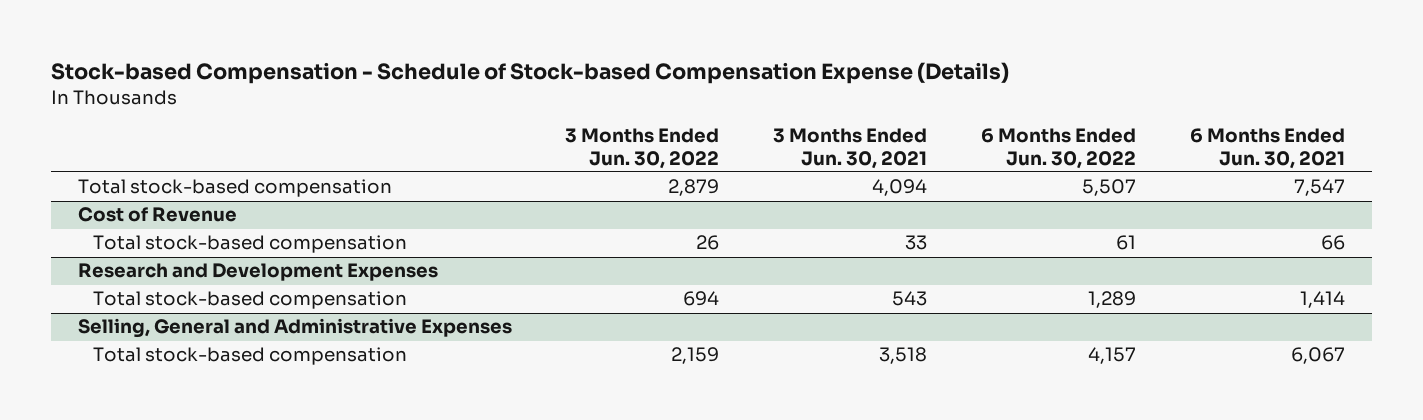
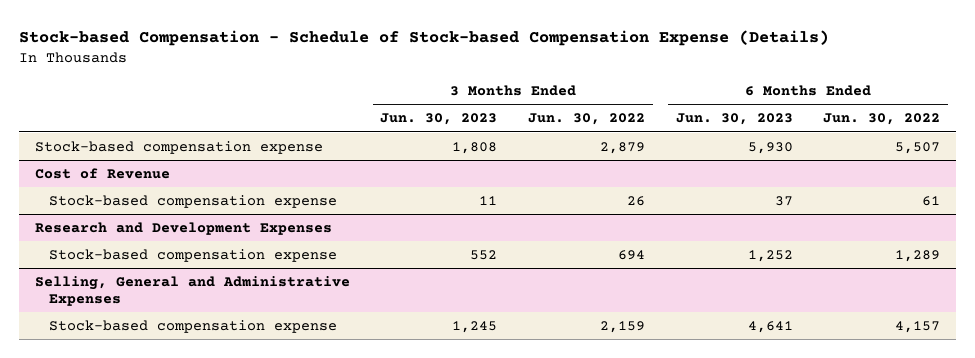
[773,128,928,169] 3 Months Ended Jun. 30, 2021 -> none
[1190,128,1346,169] 6 Months Ended Jun. 30, 2021 -> none
none -> [380,113,498,126] Jun. 30, 2023
none -> [675,113,793,126] Jun. 30, 2023
[77,179,392,198] Total stock-based compensation -> [34,140,323,154] Stock-based compensation expense
[93,235,408,254] Total stock-based compensation -> [49,194,338,208] Stock-based compensation expense
[93,291,408,310] Total stock-based compensation -> [49,248,338,262] Stock-based compensation expense
[93,347,408,366] Total stock-based compensation -> [49,319,338,333] Stock-based compensation expense

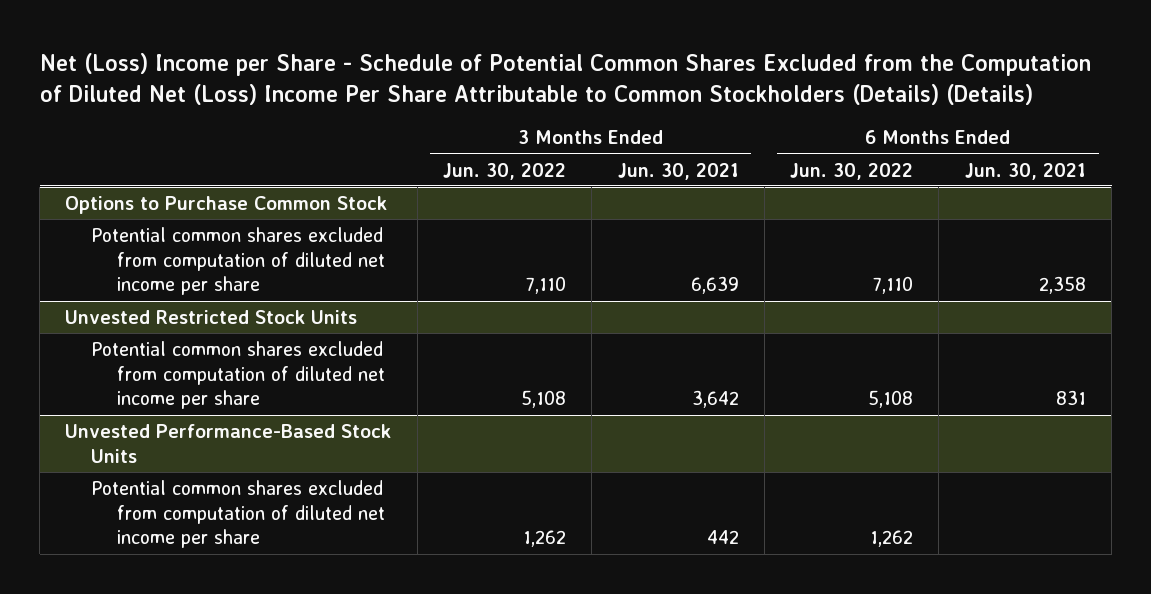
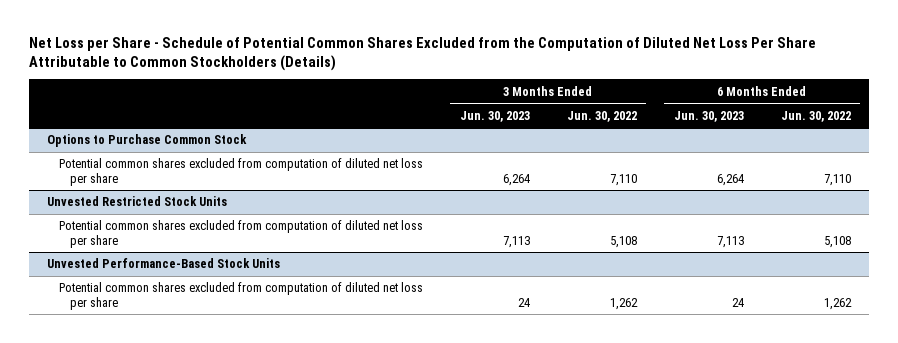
[39,52,1091,105] Net (Loss) Income per Share - Schedule of Potential Common Shares Excluded from the Computation of Diluted Net (Loss) Income Per Share Attributable to Common Stockholders (Details) (Details) -> [28,36,816,72] Net Loss per Share - Schedule of Potential Common Shares Excluded from the Computation of Diluted Net Loss Per Share Attributable to Common Stockholders (Details)
[617,162,739,180] Jun. 30, 2021 -> none
[964,162,1086,180] Jun. 30, 2021 -> none
none -> [459,110,530,122] Jun. 30, 2023
none -> [673,110,744,122] Jun. 30, 2023
[91,226,385,296] Potential common shares excluded from computation of diluted net income per share -> [58,158,423,186] Potential common shares excluded from computation of diluted net loss per share
[91,340,385,410] Potential common shares excluded from computation of diluted net income per share -> [58,220,423,248] Potential common shares excluded from computation of diluted net loss per share
[91,479,385,549] Potential common shares excluded from computation of diluted net income per share -> [58,282,423,310] Potential common shares excluded from computation of diluted net loss per share

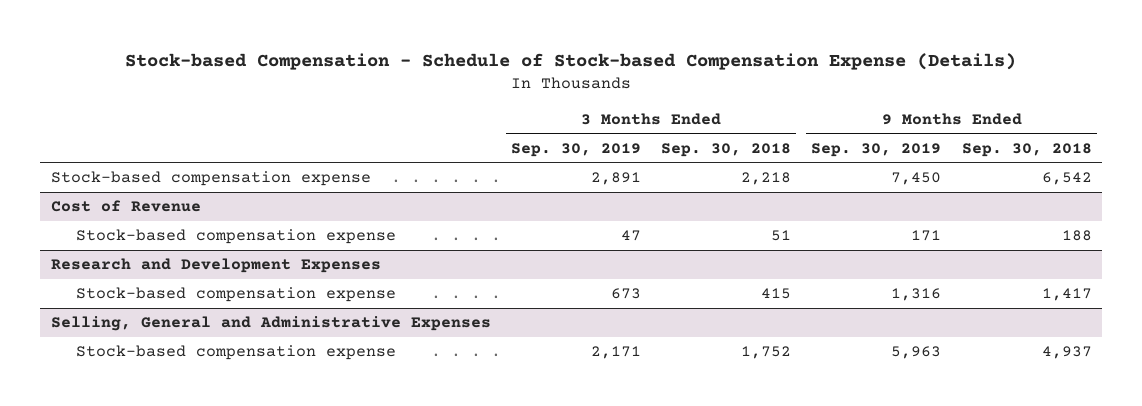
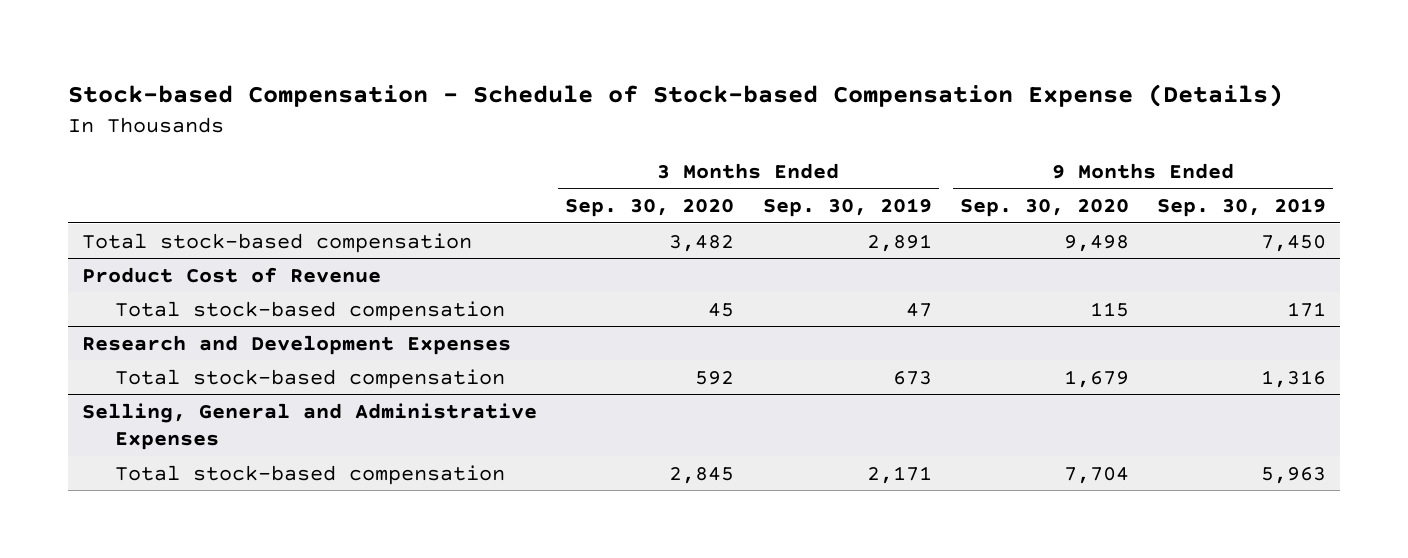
[661,142,792,157] Sep. 30, 2018 -> none
[961,142,1092,157] Sep. 30, 2018 -> none
none -> [565,199,735,218] Sep. 30, 2020
none -> [959,199,1129,218] Sep. 30, 2020
[50,171,371,187] Stock-based compensation expense -> [81,232,472,253] Total stock-based compensation
[50,200,201,213] Cost of Revenue -> [81,266,381,283] Product Cost of Revenue
[76,229,397,245] Stock-based compensation expense -> [115,300,506,321] Total stock-based compensation
[76,287,397,303] Stock-based compensation expense -> [115,368,506,389] Total stock-based compensation
[76,345,397,361] Stock-based compensation expense -> [115,464,506,485] Total stock-based compensation

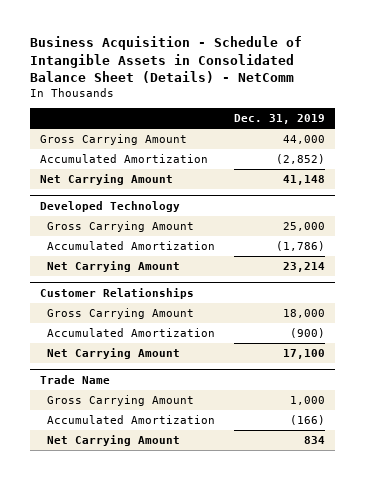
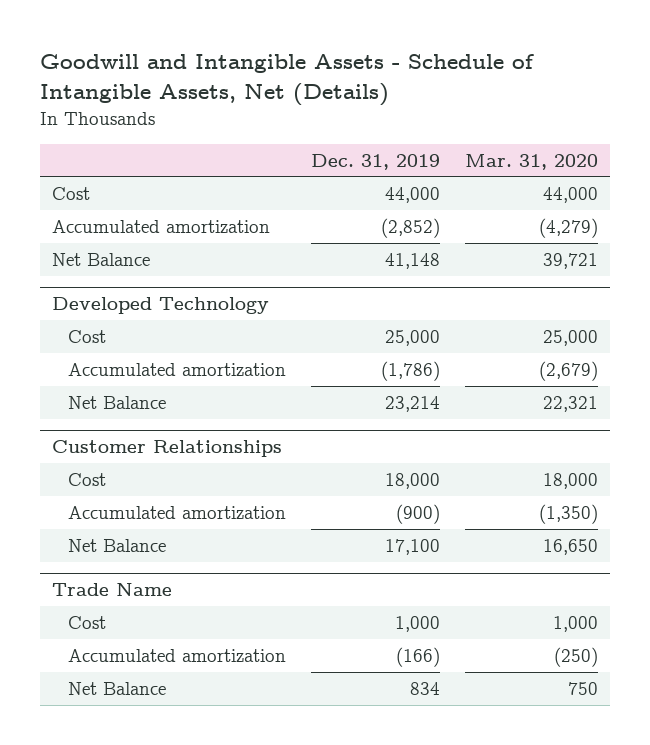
[30,36,303,83] Business Acquisition - Schedule of Intangible Assets in Consolidated Balance Sheet (Details) - NetComm -> [40,54,535,106] Goodwill and Intangible Assets - Schedule of Intangible Assets, Net (Details)
none -> [464,153,598,170] Mar. 31, 2020
[39,134,187,146] Gross Carrying Amount -> [52,187,91,201] Cost
[39,154,208,164] Accumulated Amortization -> [52,220,271,234] Accumulated amortization
[39,174,173,186] Net Carrying Amount -> [52,253,151,267] Net Balance
[47,221,195,233] Gross Carrying Amount -> [68,330,107,344] Cost
[47,241,216,251] Accumulated Amortization -> [68,363,287,377] Accumulated amortization
[47,261,181,273] Net Carrying Amount -> [68,396,167,410] Net Balance
[47,308,195,320] Gross Carrying Amount -> [68,473,107,487] Cost
[47,328,216,338] Accumulated Amortization -> [68,506,287,520] Accumulated amortization
[47,348,181,360] Net Carrying Amount -> [68,539,167,553] Net Balance
[47,395,195,407] Gross Carrying Amount -> [68,616,107,630] Cost
[47,415,216,425] Accumulated Amortization -> [68,649,287,663] Accumulated amortization
[47,435,181,447] Net Carrying Amount -> [68,682,167,696] Net Balance

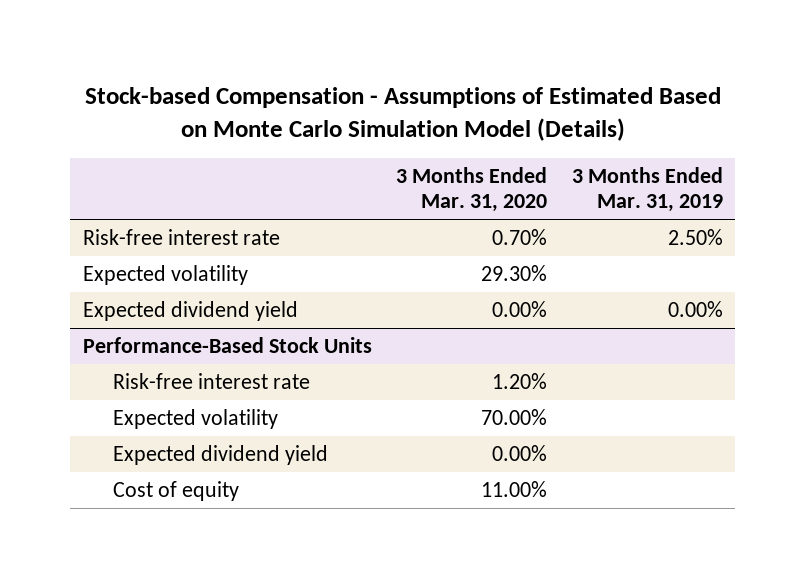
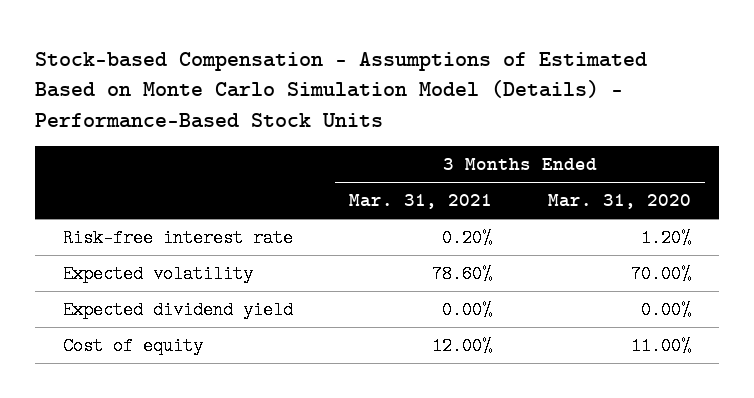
[84,86,721,141] Stock-based Compensation - Assumptions of Estimated Based on Monte Carlo Simulation Model (Details) -> [35,51,648,128] Stock-based Compensation - Assumptions of Estimated Based on Monte Carlo Simulation Model (Details) - Performance-Based Stock Units
[571,167,723,213] 3 Months Ended Mar. 31, 2019 -> none
none -> [348,194,492,210] Mar. 31, 2021
[82,228,280,245] Risk-free interest rate -> none
[82,264,248,285] Expected volatility -> none
[82,300,298,321] Expected dividend yield -> none
[82,336,372,353] Performance-Based Stock Units -> none

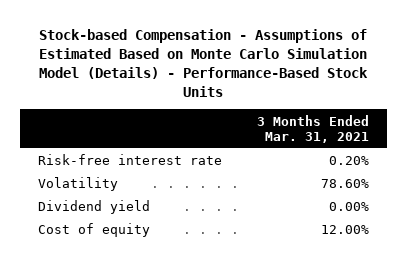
[547,194,691,210] Mar. 31, 2020 -> none
[63,264,254,283] Expected volatility -> [37,177,118,192] Volatility
[63,300,294,319] Expected dividend yield -> [37,200,150,215] Dividend yield

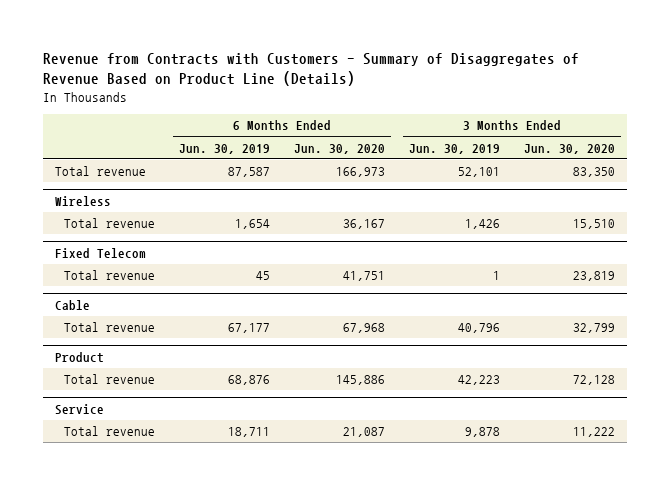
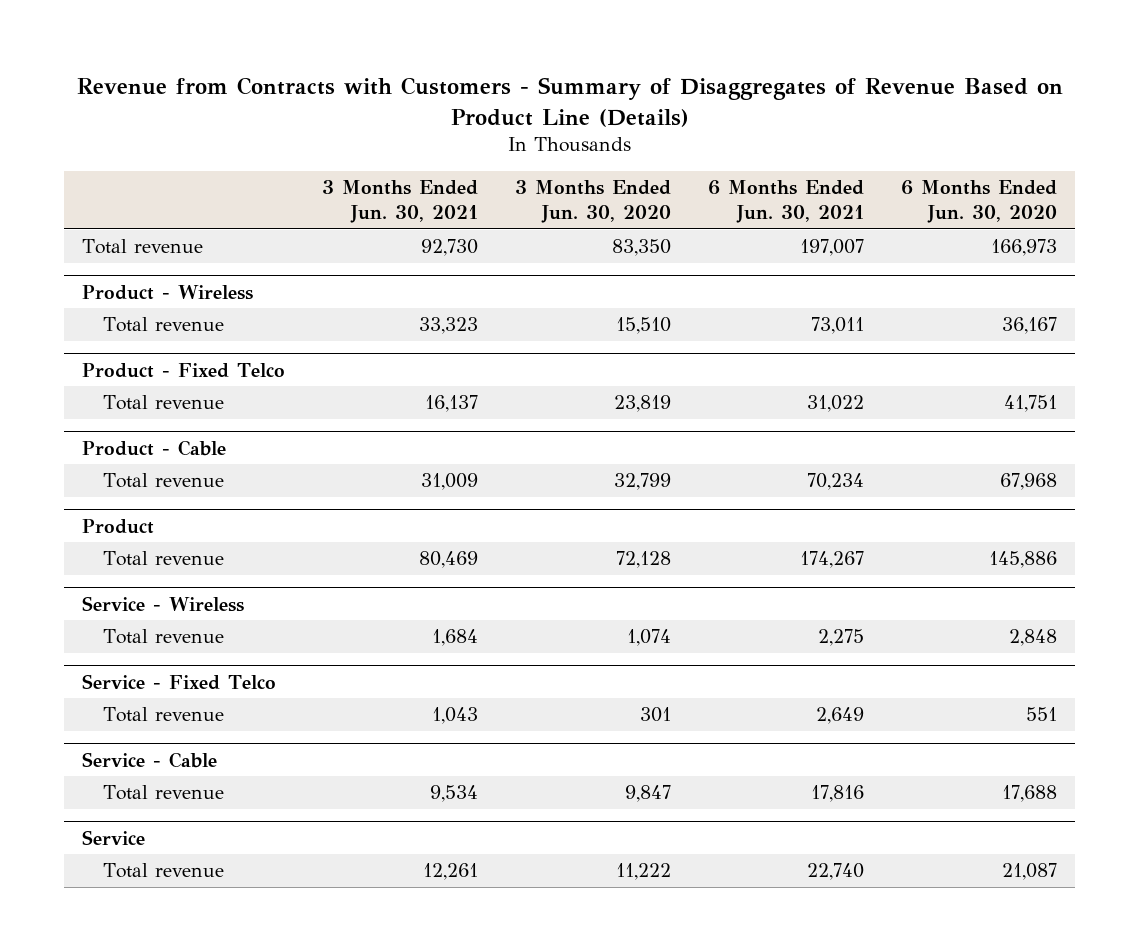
[179,143,271,154] Jun. 30, 2019 -> none
[409,143,501,154] Jun. 30, 2019 -> none
none -> [322,180,479,224] 3 Months Ended Jun. 30, 2021
none -> [707,180,864,224] 6 Months Ended Jun. 30, 2021
[54,195,111,206] Wireless -> [82,284,254,300] Product - Wireless
[54,247,146,258] Fixed Telecom -> none
none -> [82,362,286,378] Product - Fixed Telco
[54,299,90,310] Cable -> [82,439,227,456] Product - Cable
none -> [82,595,245,612] Service - Wireless
none -> [102,629,224,645] Total revenue
none -> [82,673,277,690] Service - Fixed Telco
none -> [102,707,224,723] Total revenue
none -> [82,751,218,768] Service - Cable
none -> [102,785,224,801] Total revenue

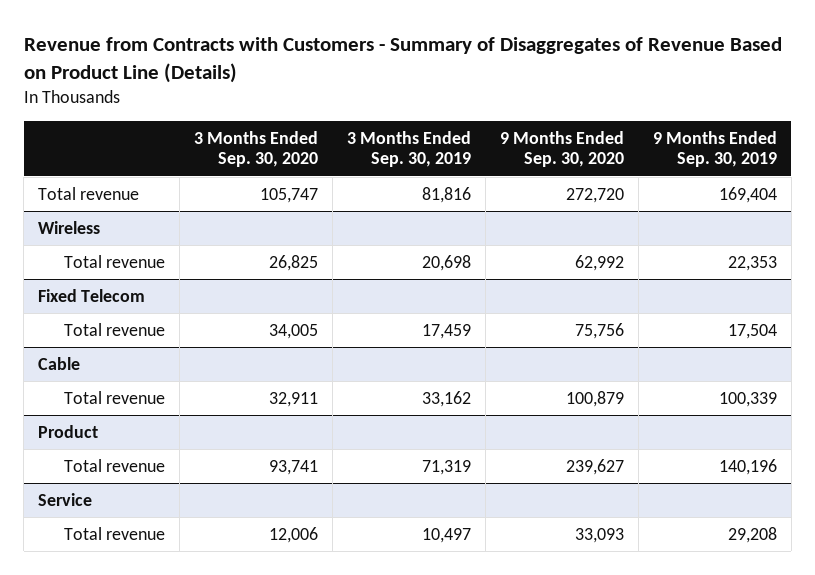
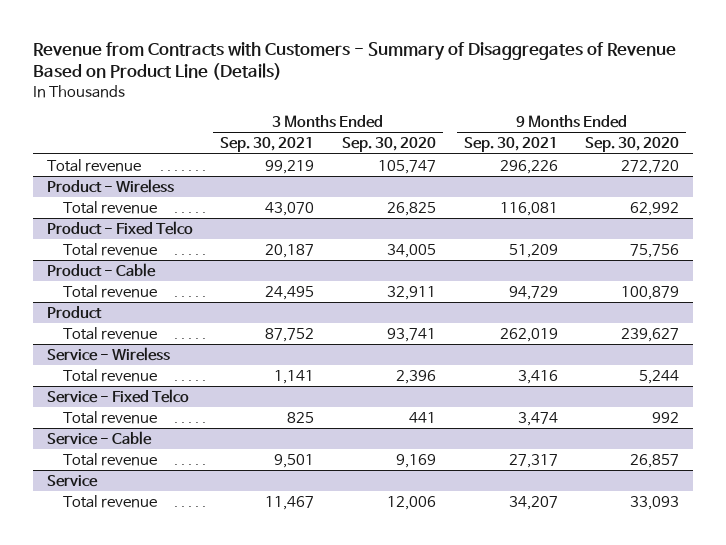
[346,130,471,168] 3 Months Ended Sep. 30, 2019 -> none
[652,130,777,168] 9 Months Ended Sep. 30, 2019 -> none
none -> [220,137,315,153] Sep. 30, 2021
none -> [463,137,558,153] Sep. 30, 2021
[38,220,101,234] Wireless -> [46,178,174,193] Product - Wireless
[38,288,146,302] Fixed Telecom -> none
none -> [46,220,193,235] Product - Fixed Telco
[38,356,81,370] Cable -> [46,262,156,277] Product - Cable
none -> [46,346,170,361] Service - Wireless
none -> [62,368,157,382] Total revenue
none -> [46,388,189,403] Service - Fixed Telco
none -> [62,410,157,424] Total revenue
none -> [46,430,152,445] Service - Cable
none -> [62,452,157,466] Total revenue

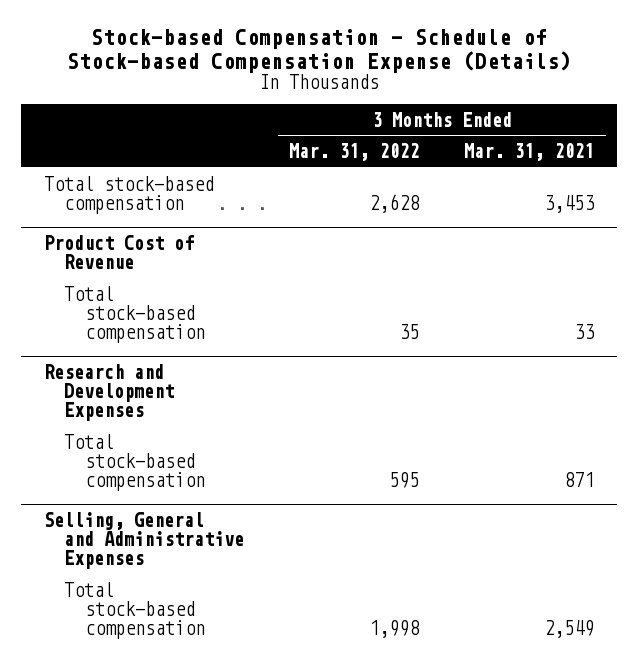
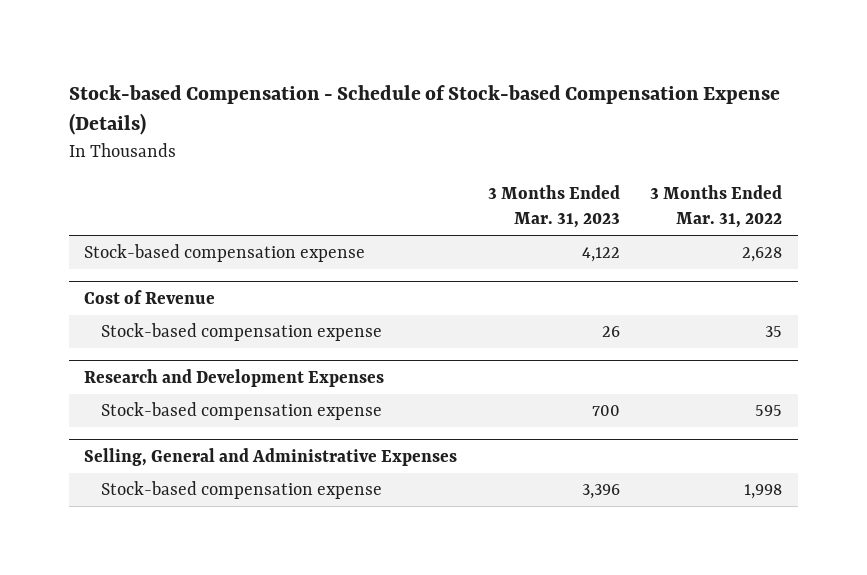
[464,143,595,162] Mar. 31, 2021 -> none
none -> [487,185,620,229] 3 Months Ended Mar. 31, 2023
[43,175,214,214] Total stock-based compensation -> [84,244,366,263] Stock-based compensation expense
[43,235,194,270] Product Cost of Revenue -> [84,289,216,304] Cost of Revenue
[64,285,205,343] Total stock-based compensation -> [100,323,382,342] Stock-based compensation expense
[64,433,205,491] Total stock-based compensation -> [100,402,382,421] Stock-based compensation expense
[64,581,205,639] Total stock-based compensation -> [100,481,382,500] Stock-based compensation expense

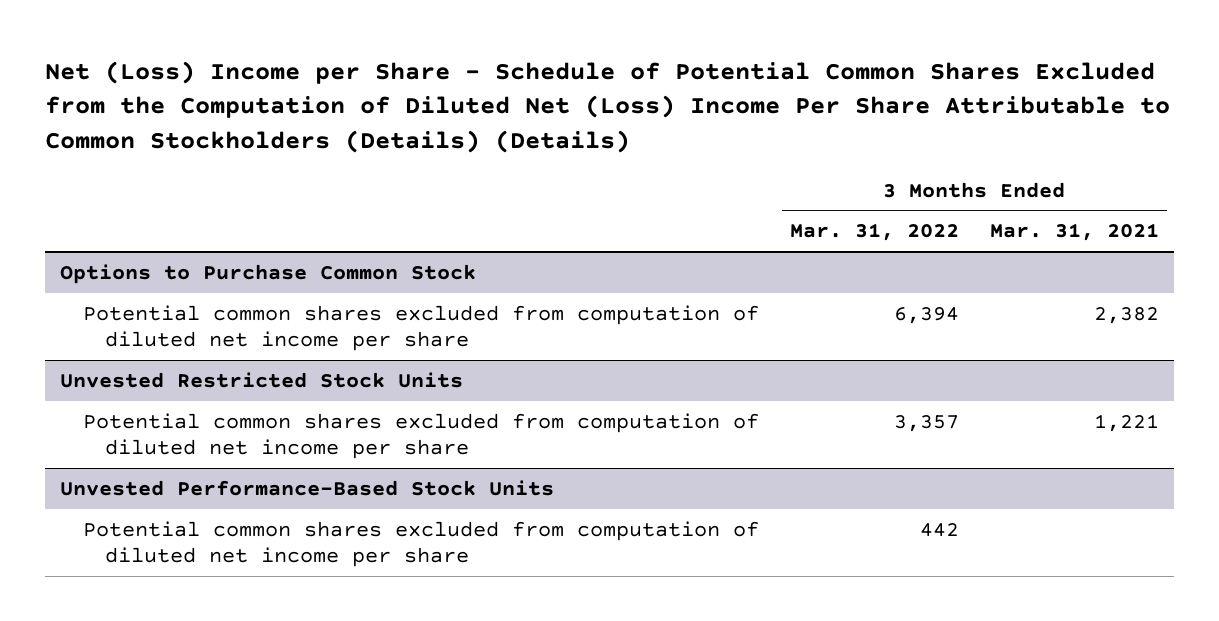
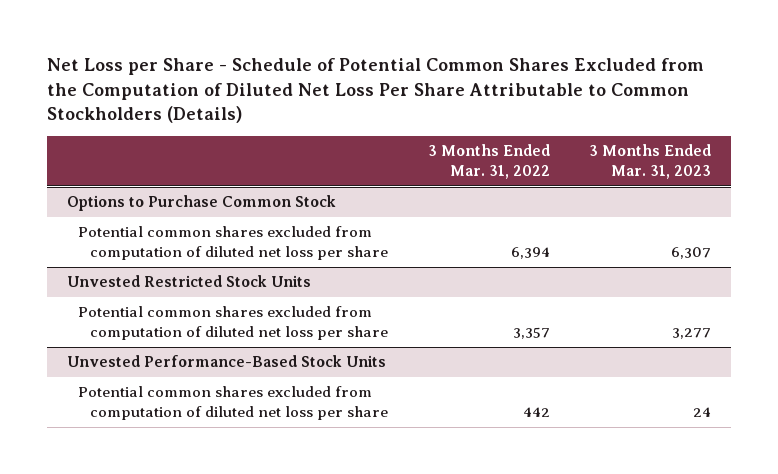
[44,60,1170,153] Net (Loss) Income per Share - Schedule of Potential Common Shares Excluded from the Computation of Diluted Net (Loss) Income Per Share Attributable to Common Stockholders (Details) (Details) -> [47,58,705,123] Net Loss per Share - Schedule of Potential Common Shares Excluded from the Computation of Diluted Net Loss Per Share Attributable to Common Stockholders (Details)
[989,223,1159,242] Mar. 31, 2021 -> none
none -> [589,143,712,179] 3 Months Ended Mar. 31, 2023
[82,304,759,352] Potential common shares excluded from computation of diluted net income per share -> [78,226,388,261] Potential common shares excluded from computation of diluted net loss per share
[82,412,759,460] Potential common shares excluded from computation of diluted net income per share -> [78,306,388,341] Potential common shares excluded from computation of diluted net loss per share
[82,520,759,568] Potential common shares excluded from computation of diluted net income per share -> [78,386,388,421] Potential common shares excluded from computation of diluted net loss per share

